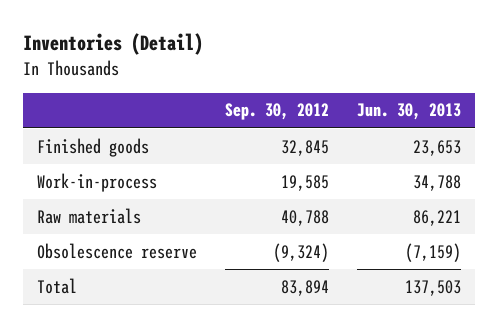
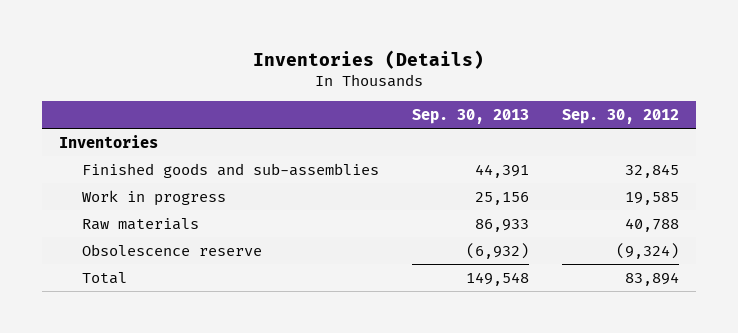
[22,33,203,56] Inventories (Detail) -> [253,49,485,69] Inventories (Details)
[357,103,462,121] Jun. 30, 2013 -> none
none -> [412,108,530,124] Sep. 30, 2013
none -> [58,134,158,148] Inventories
[36,137,149,157] Finished goods -> [82,162,380,178] Finished goods and sub-assemblies
[36,172,157,192] Work-in-process -> [82,189,227,206] Work in progress

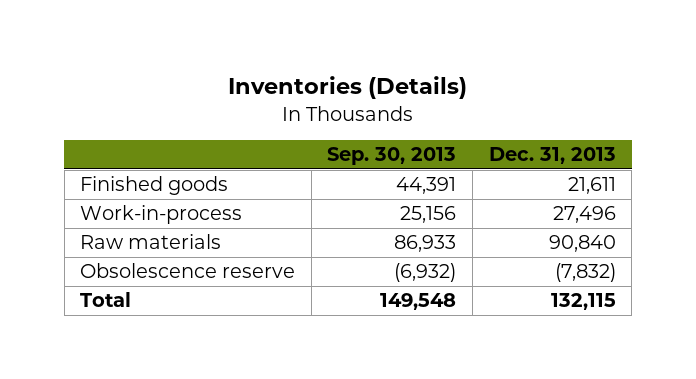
[562,108,680,124] Sep. 30, 2012 -> none
none -> [488,147,616,165] Dec. 31, 2013
[58,134,158,148] Inventories -> none
[82,162,380,178] Finished goods and sub-assemblies -> [80,176,229,196] Finished goods
[82,189,227,206] Work in progress -> [80,205,243,225] Work-in-process

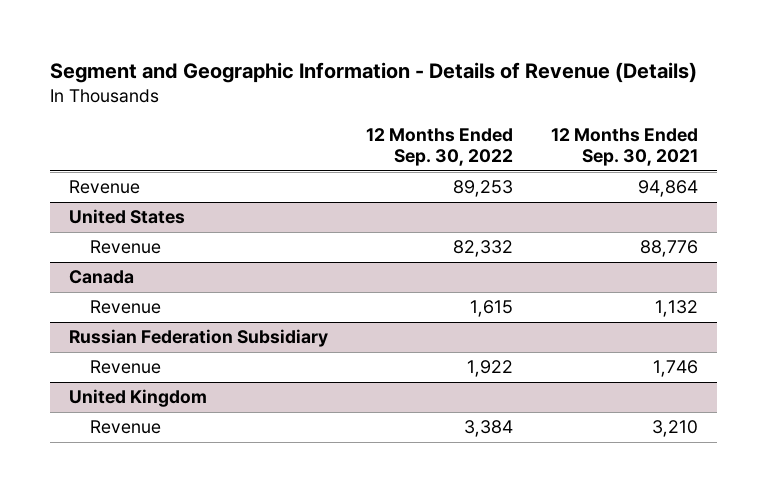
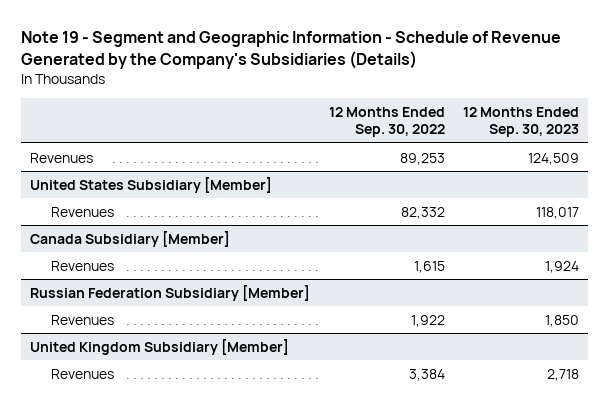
[49,61,697,83] Segment and Geographic Information - Details of Revenue (Details) -> [20,30,561,69] Note 19 - Segment and Geographic Information - Schedule of Revenue Generated by the Company's Subsidiaries (Details)
[550,127,698,167] 12 Months Ended Sep. 30, 2021 -> none
none -> [463,106,580,138] 12 Months Ended Sep. 30, 2023
[68,270,134,285] Canada -> none
[68,180,140,195] Revenue -> [30,152,94,163] Revenues
[68,209,185,225] United States -> [30,176,273,193] United States Subsidiary [Member]
[89,240,161,255] Revenue -> [50,206,114,217] Revenues
none -> [30,230,231,247] Canada Subsidiary [Member]
[89,300,161,315] Revenue -> [50,260,114,271] Revenues
[68,329,328,348] Russian Federation Subsidiary -> [30,284,311,301] Russian Federation Subsidiary [Member]
[89,360,161,375] Revenue -> [50,314,114,325] Revenues
[68,389,207,408] United Kingdom -> [30,338,290,355] United Kingdom Subsidiary [Member]
[89,420,161,435] Revenue -> [50,368,114,379] Revenues

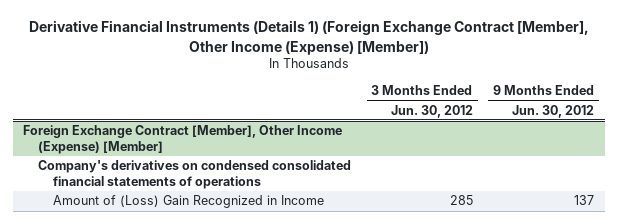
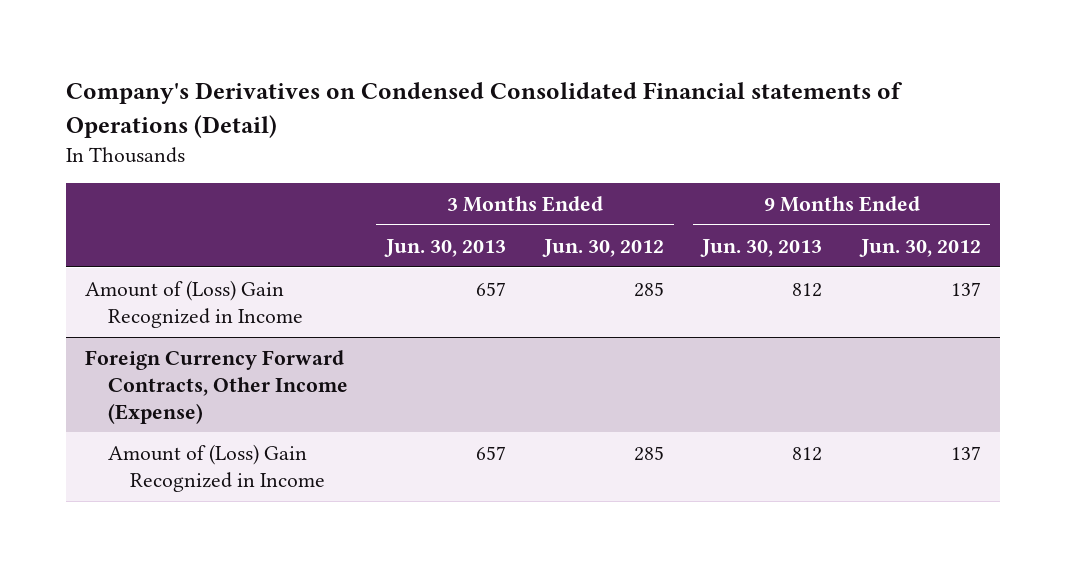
[28,20,589,55] Derivative Financial Instruments (Details 1) (Foreign Exchange Contract [Member], Other Income (Expense) [Member]) -> [66,82,903,138] Company's Derivatives on Condensed Consolidated Financial statements of Operations (Detail)
none -> [383,238,506,257] Jun. 30, 2013
none -> [700,238,823,257] Jun. 30, 2013
[23,125,343,154] Foreign Exchange Contract [Member], Other Income (Expense) [Member] -> none
[38,160,352,189] Company's derivatives on condensed consolidated financial statements of operations -> none
none -> [85,349,348,424] Foreign Currency Forward Contracts, Other Income (Expense)
none -> [107,443,326,492] Amount of (Loss) Gain Recognized in Income

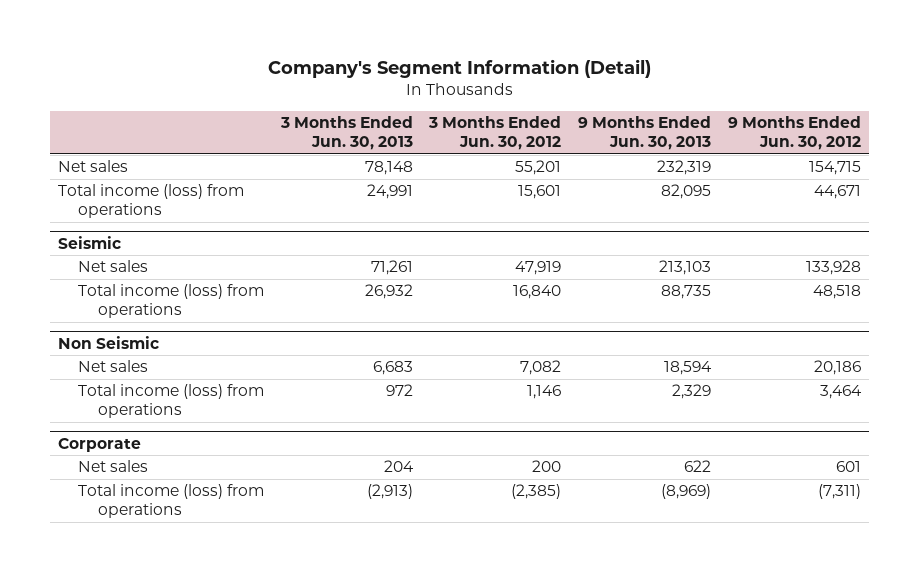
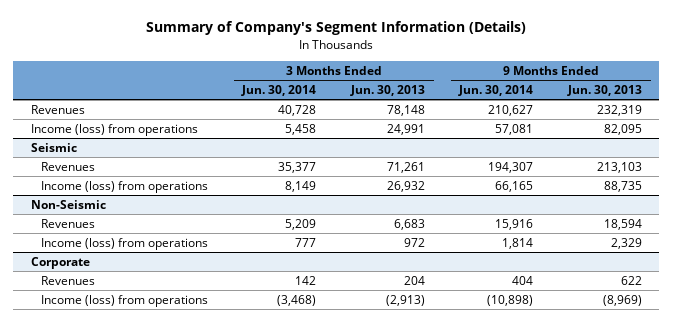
[267,59,651,79] Company's Segment Information (Detail) -> [146,21,527,36] Summary of Company's Segment Information (Details)
[428,116,562,150] 3 Months Ended Jun. 30, 2012 -> none
[727,116,861,150] 9 Months Ended Jun. 30, 2012 -> none
none -> [241,85,317,97] Jun. 30, 2014
none -> [458,85,534,97] Jun. 30, 2014
[58,160,129,173] Net sales -> [30,104,85,114] Revenues
[58,184,245,219] Total income (loss) from operations -> [30,123,198,136] Income (loss) from operations
[78,260,149,273] Net sales -> [40,161,95,171] Revenues
[78,284,265,319] Total income (loss) from operations -> [40,180,208,193] Income (loss) from operations
[58,335,160,349] Non Seismic -> [30,199,106,209] Non-Seismic
[78,360,149,373] Net sales -> [40,218,95,228] Revenues
[78,384,265,419] Total income (loss) from operations -> [40,237,208,250] Income (loss) from operations
[78,460,149,473] Net sales -> [40,275,95,285] Revenues
[78,484,265,519] Total income (loss) from operations -> [40,294,208,307] Income (loss) from operations

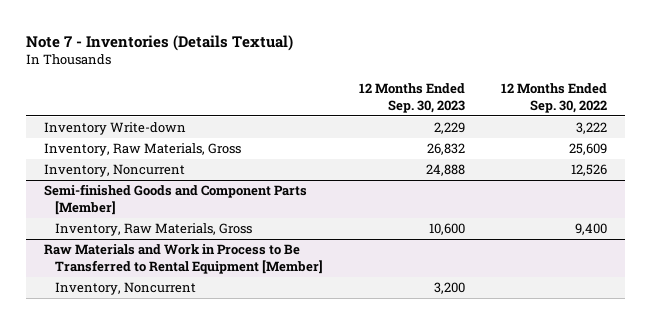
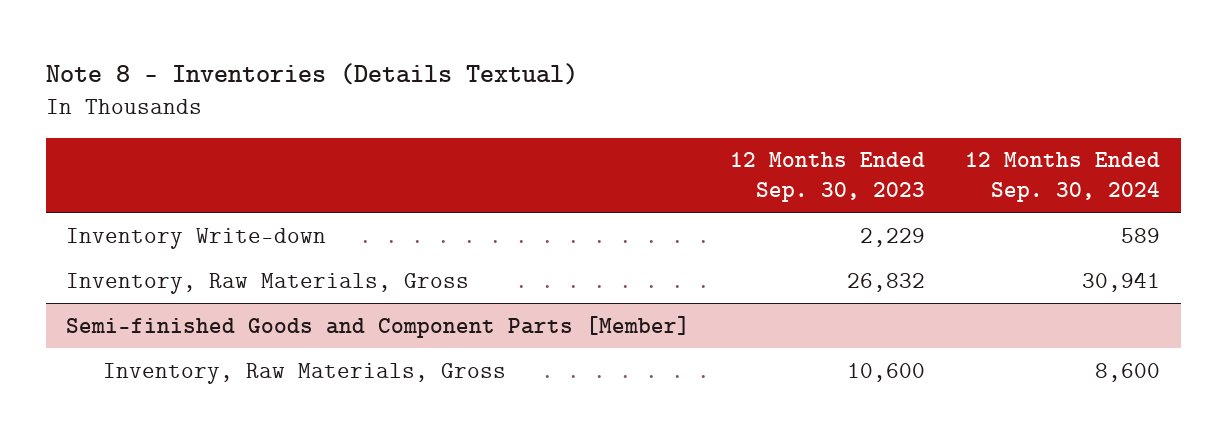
[26,34,294,51] Note 7 - Inventories (Details Textual) -> [45,63,578,86] Note 8 - Inventories (Details Textual)
[501,82,608,113] 12 Months Ended Sep. 30, 2022 -> none
none -> [965,152,1161,202] 12 Months Ended Sep. 30, 2024
[44,164,186,178] Inventory, Noncurrent -> none
[44,244,323,275] Raw Materials and Work in Process to Be Transferred to Rental Equipment [Member] -> none
[54,282,196,296] Inventory, Noncurrent -> none

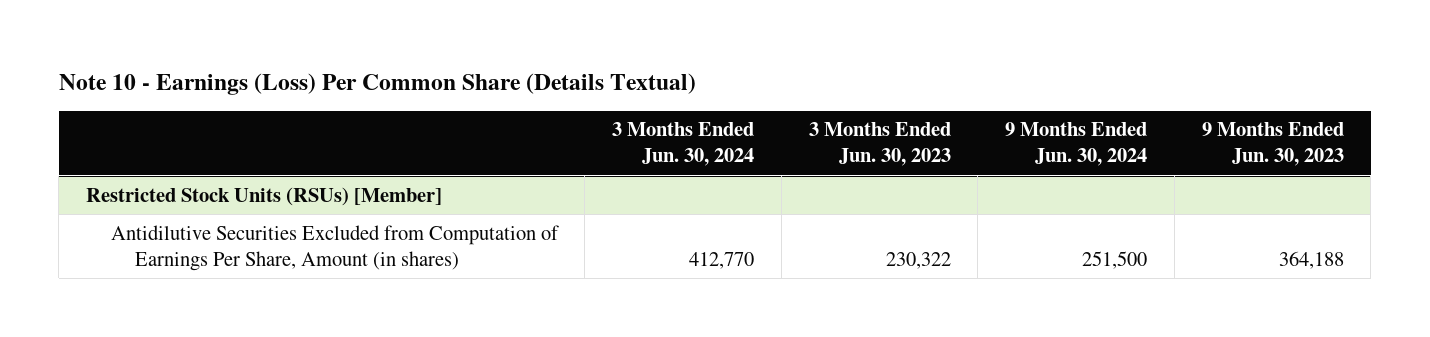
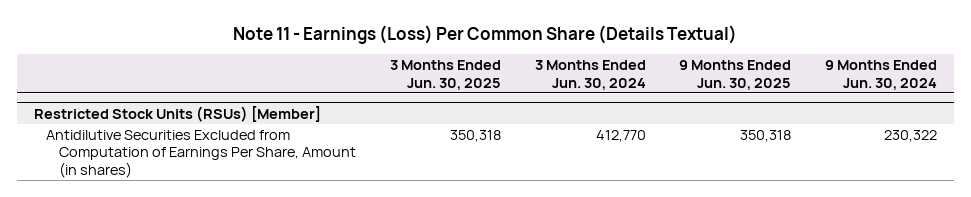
[58,73,696,96] Note 10 - Earnings (Loss) Per Common Share (Details Textual) -> [233,24,738,44] Note 11 - Earnings (Loss) Per Common Share (Details Textual)
[808,122,951,167] 3 Months Ended Jun. 30, 2023 -> none
[1201,122,1344,167] 9 Months Ended Jun. 30, 2023 -> none
none -> [389,60,501,90] 3 Months Ended Jun. 30, 2025
none -> [679,60,792,90] 9 Months Ended Jun. 30, 2025
[1082,250,1148,269] 251,500 -> [884,129,938,142] 230,322

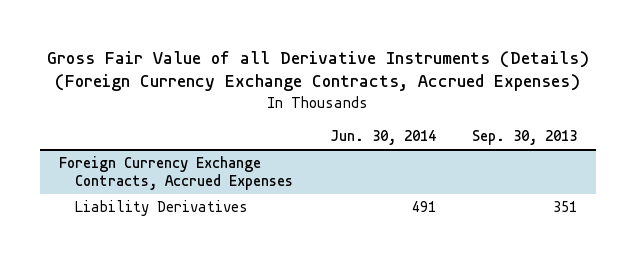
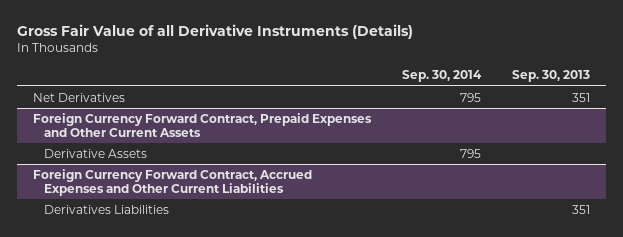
[47,50,590,92] Gross Fair Value of all Derivative Instruments (Details) (Foreign Currency Exchange Contracts, Accrued Expenses) -> [16,23,413,39] Gross Fair Value of all Derivative Instruments (Details)
[329,130,436,146] Jun. 30, 2014 -> none
none -> [401,70,482,83] Sep. 30, 2014
[58,156,293,191] Foreign Currency Exchange Contracts, Accrued Expenses -> none
none -> [32,92,125,102] Net Derivatives
none -> [32,112,372,138] Foreign Currency Forward Contract, Prepaid Expenses and Other Current Assets
none -> [43,148,147,158] Derivative Assets
none -> [32,168,312,197] Foreign Currency Forward Contract, Accrued Expenses and Other Current Liabilities
[74,200,248,217] Liability Derivatives -> [43,204,169,214] Derivatives Liabilities

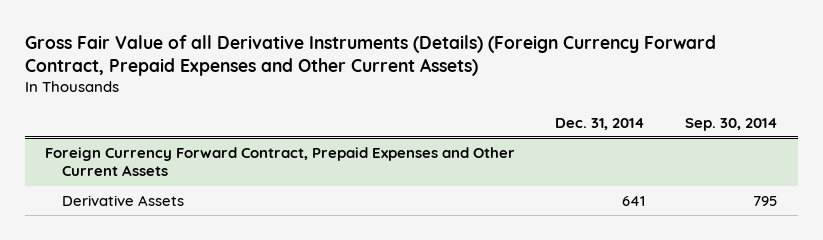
[16,23,413,39] Gross Fair Value of all Derivative Instruments (Details) -> [24,34,716,77] Gross Fair Value of all Derivative Instruments (Details) (Foreign Currency Forward Contract, Prepaid Expenses and Other Current Assets)
[512,70,591,83] Sep. 30, 2013 -> none
none -> [554,117,645,130] Dec. 31, 2014
[32,92,125,102] Net Derivatives -> none
[32,168,312,197] Foreign Currency Forward Contract, Accrued Expenses and Other Current Liabilities -> none
[43,204,169,214] Derivatives Liabilities -> none

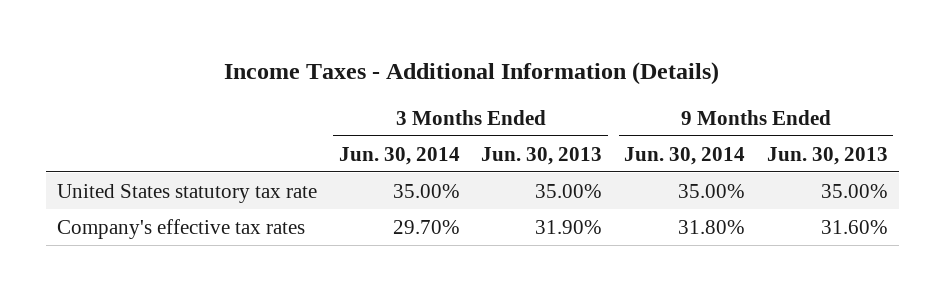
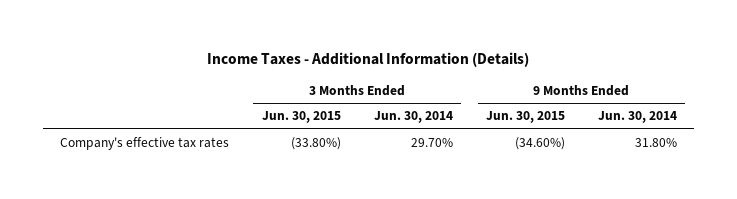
[481,146,603,165] Jun. 30, 2013 -> none
[766,146,888,165] Jun. 30, 2013 -> none
none -> [261,111,341,124] Jun. 30, 2015
none -> [485,111,565,124] Jun. 30, 2015
[57,183,318,203] United States statutory tax rate -> none

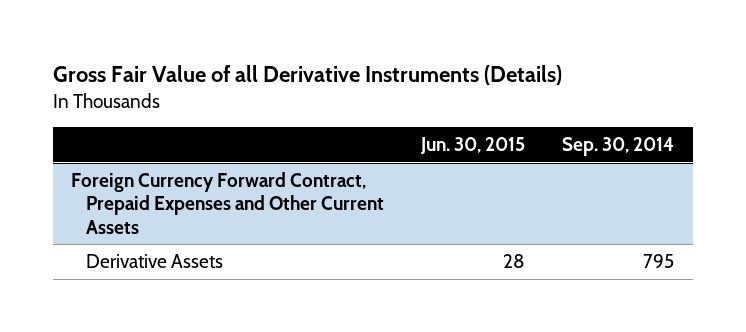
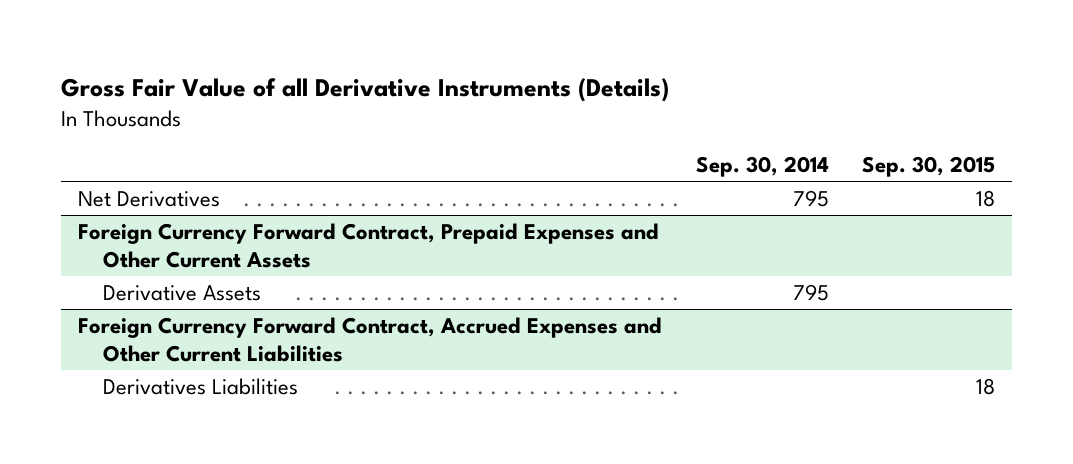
[420,137,526,155] Jun. 30, 2015 -> none
none -> [862,156,996,178] Sep. 30, 2015
none -> [77,191,220,208] Net Derivatives
none -> [77,317,662,362] Foreign Currency Forward Contract, Accrued Expenses and Other Current Liabilities
none -> [103,378,299,396] Derivatives Liabilities

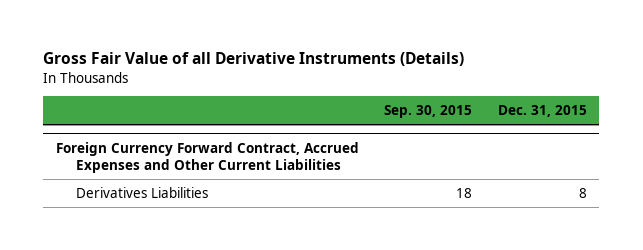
[695,156,829,178] Sep. 30, 2014 -> none
none -> [497,105,587,118] Dec. 31, 2015
[77,191,220,208] Net Derivatives -> none
[77,223,659,268] Foreign Currency Forward Contract, Prepaid Expenses and Other Current Assets -> none
[103,285,262,302] Derivative Assets -> none

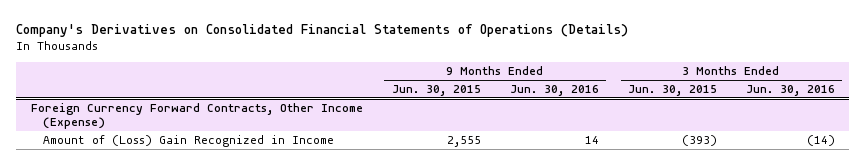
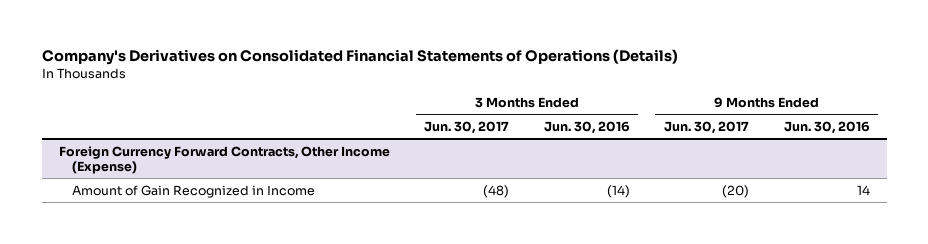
[391,85,481,97] Jun. 30, 2015 -> none
[627,85,717,97] Jun. 30, 2015 -> none
none -> [424,121,510,135] Jun. 30, 2017
none -> [664,121,750,135] Jun. 30, 2017
[43,135,335,148] Amount of (Loss) Gain Recognized in Income -> [72,184,316,198] Amount of Gain Recognized in Income

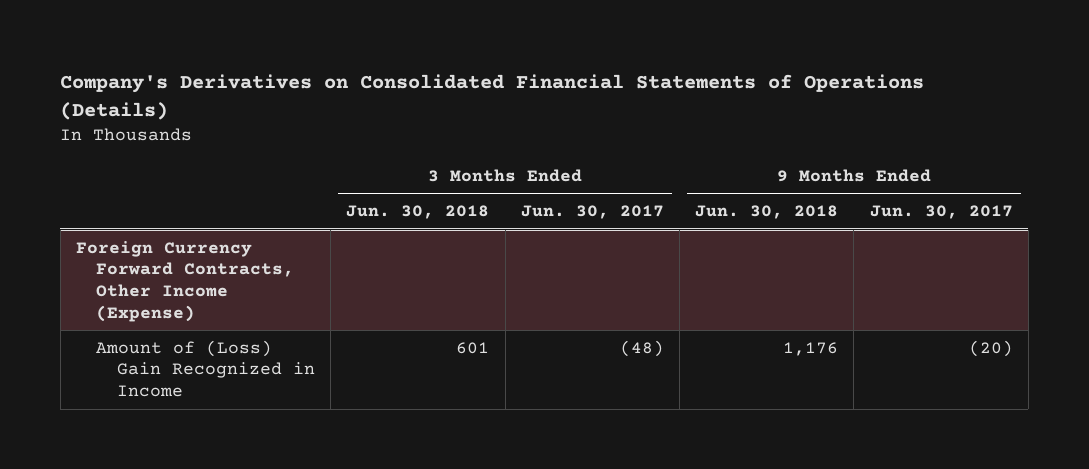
[543,121,630,135] Jun. 30, 2016 -> none
[783,121,870,135] Jun. 30, 2016 -> none
none -> [346,205,490,220] Jun. 30, 2018
none -> [695,205,839,220] Jun. 30, 2018
[72,184,316,198] Amount of Gain Recognized in Income -> [96,339,315,398] Amount of (Loss) Gain Recognized in Income

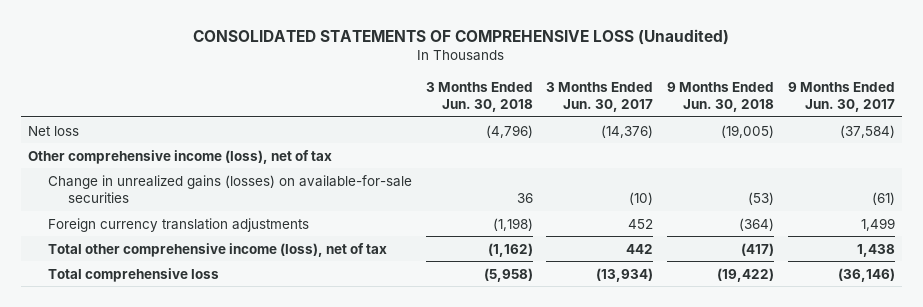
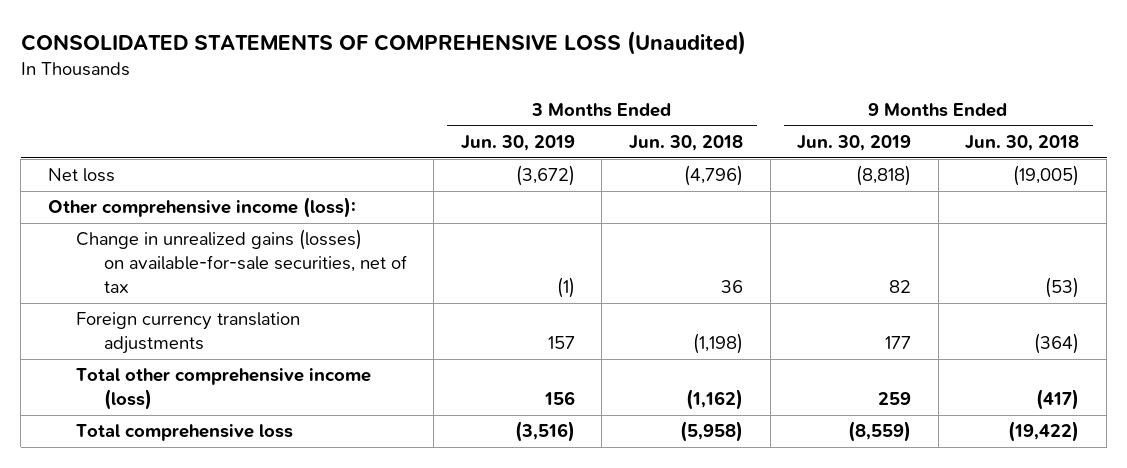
[546,81,654,113] 3 Months Ended Jun. 30, 2017 -> none
[788,81,896,113] 9 Months Ended Jun. 30, 2017 -> none
none -> [460,135,575,152] Jun. 30, 2019
none -> [797,135,912,152] Jun. 30, 2019
[27,149,332,164] Other comprehensive income (loss), net of tax -> [47,197,356,219] Other comprehensive income (loss):
[47,174,412,204] Change in unrealized gains (losses) on available-for-sale securities -> [75,229,407,294] Change in unrealized gains (losses) on available-for-sale securities, net of tax
[47,242,387,257] Total other comprehensive income (loss), net of tax -> [75,368,371,411] Total other comprehensive income (loss)

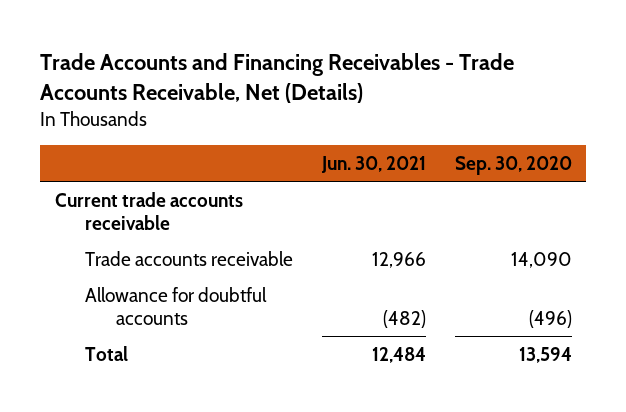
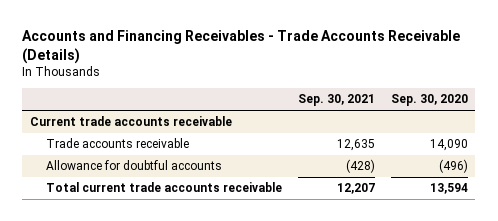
[40,53,515,103] Trade Accounts and Financing Receivables - Trade Accounts Receivable, Net (Details) -> [22,30,461,64] Accounts and Financing Receivables - Trade Accounts Receivable (Details)
[320,155,426,173] Jun. 30, 2021 -> none
none -> [297,94,375,107] Sep. 30, 2021
[85,345,129,361] Total -> [46,182,283,193] Total current trade accounts receivable

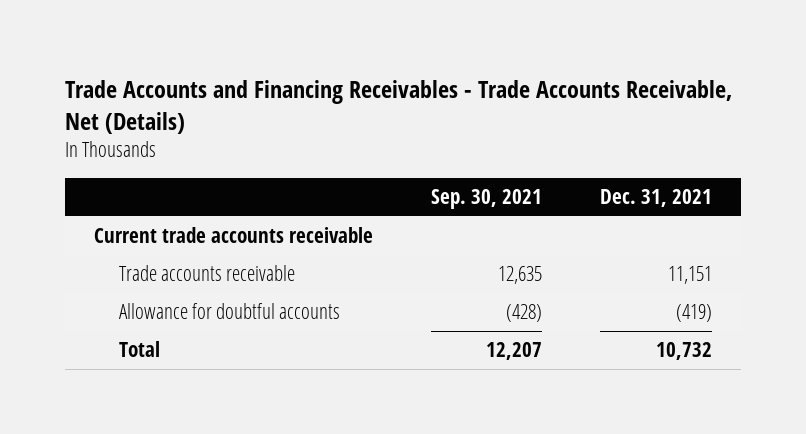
[22,30,461,64] Accounts and Financing Receivables - Trade Accounts Receivable (Details) -> [65,79,733,134] Trade Accounts and Financing Receivables - Trade Accounts Receivable, Net (Details)
[390,94,468,107] Sep. 30, 2020 -> none
none -> [599,189,712,208] Dec. 31, 2021
[46,182,283,193] Total current trade accounts receivable -> [118,341,160,358] Total

